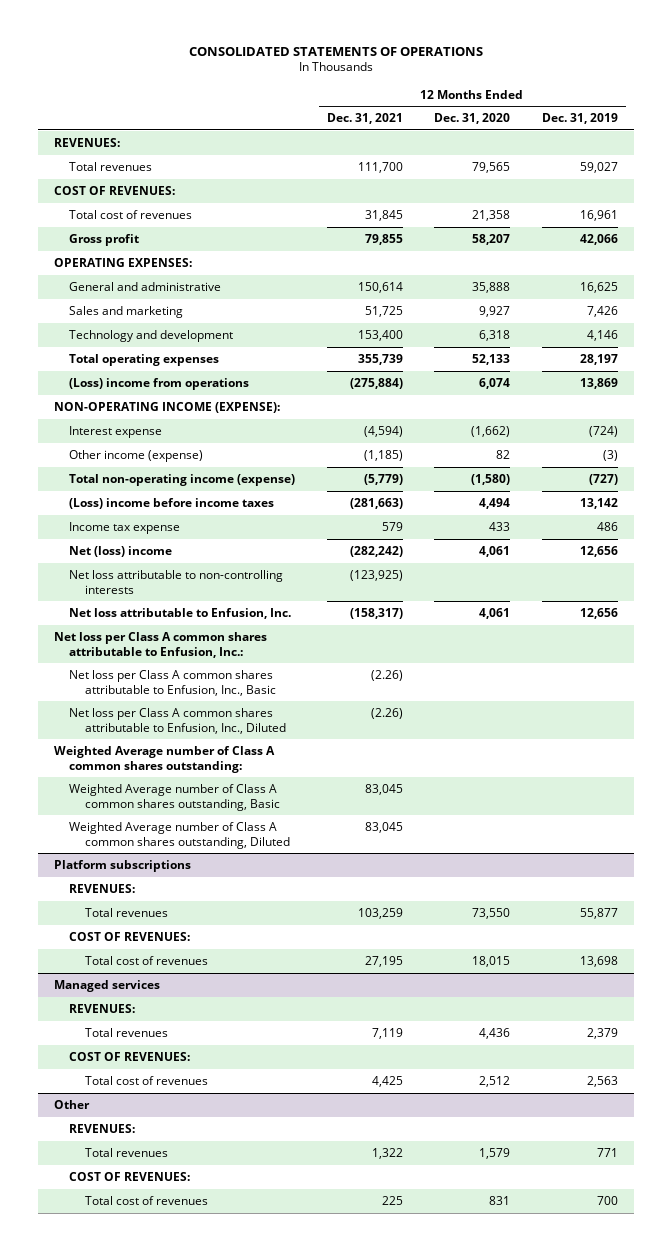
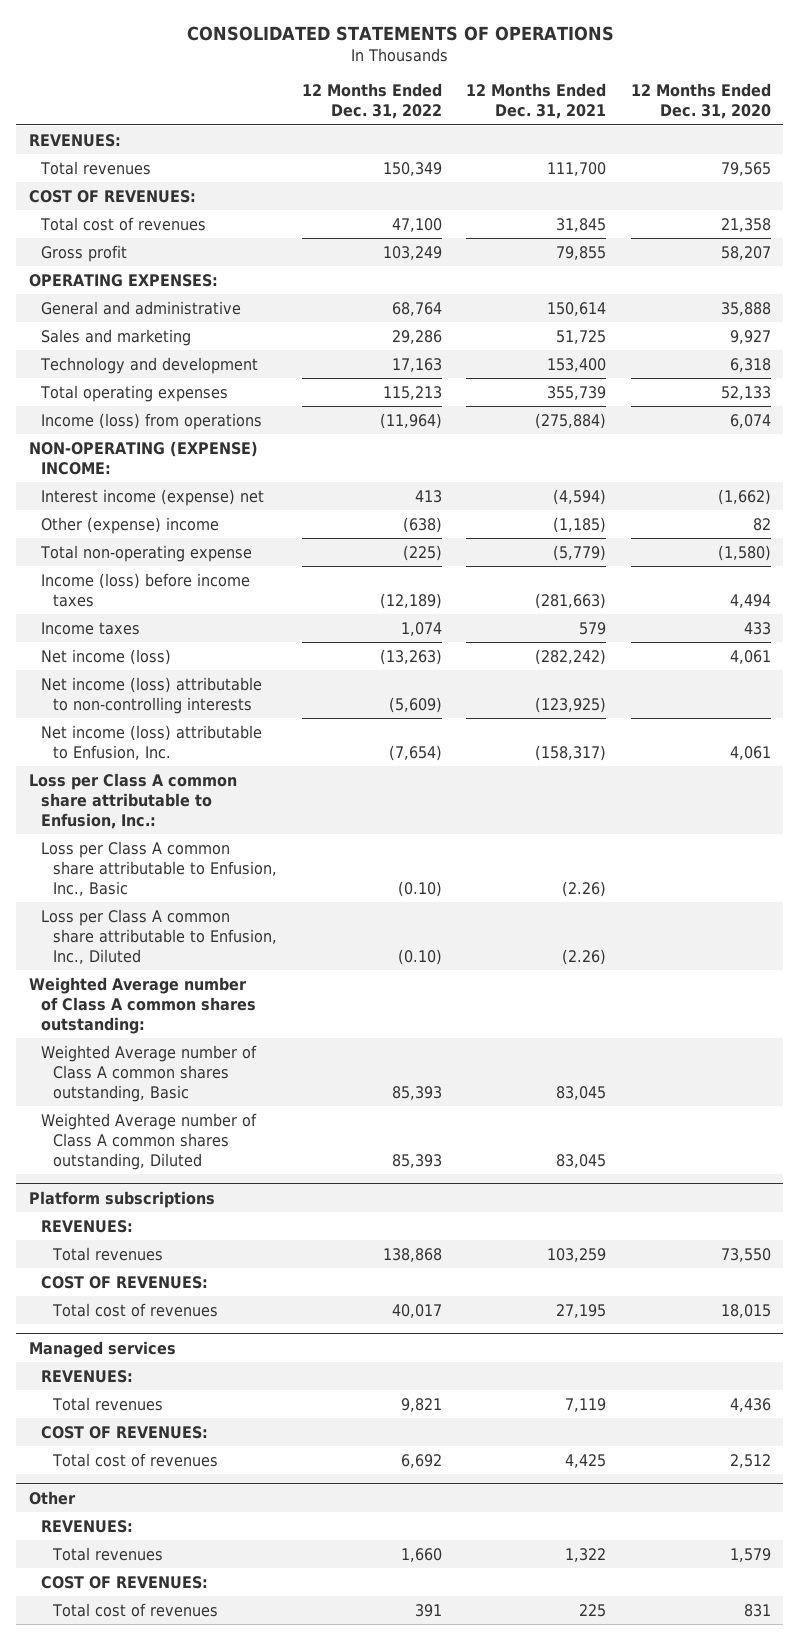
[541,113,618,125] Dec. 31, 2019 -> none
none -> [301,83,442,120] 12 Months Ended Dec. 31, 2022
[69,377,250,390] (Loss) income from operations -> [40,412,262,430] Income (loss) from operations
[53,401,280,413] NON-OPERATING INCOME (EXPENSE): -> [28,440,258,475] NON-OPERATING (EXPENSE) INCOME:
[69,425,163,438] Interest expense -> [40,488,264,506] Interest income (expense) net
[69,449,204,462] Other income (expense) -> [40,516,219,534] Other (expense) income
[69,473,296,486] Total non-operating income (expense) -> [39,544,252,562] Total non-operating expense
[69,497,275,509] (Loss) income before income taxes -> [40,572,250,607] Income (loss) before income taxes
[69,521,181,534] Income tax expense -> [40,621,140,635] Income taxes
[69,545,173,557] Net (loss) income -> [40,648,171,665] Net income (loss)
[69,569,284,594] Net loss attributable to non-controlling interests -> [40,676,262,714] Net income (loss) attributable to non-controlling interests
[69,607,292,619] Net loss attributable to Enfusion, Inc. -> [40,724,262,760] Net income (loss) attributable to Enfusion, Inc.
[53,631,267,658] Net loss per Class A common shares attributable to Enfusion, Inc.: -> [28,772,237,829] Loss per Class A common share attributable to Enfusion, Inc.:
[69,669,276,696] Net loss per Class A common shares attributable to Enfusion, Inc., Basic -> [40,840,278,896] Loss per Class A common share attributable to Enfusion, Inc., Basic
[69,707,286,734] Net loss per Class A common shares attributable to Enfusion, Inc., Diluted -> [40,908,278,964] Loss per Class A common share attributable to Enfusion, Inc., Diluted

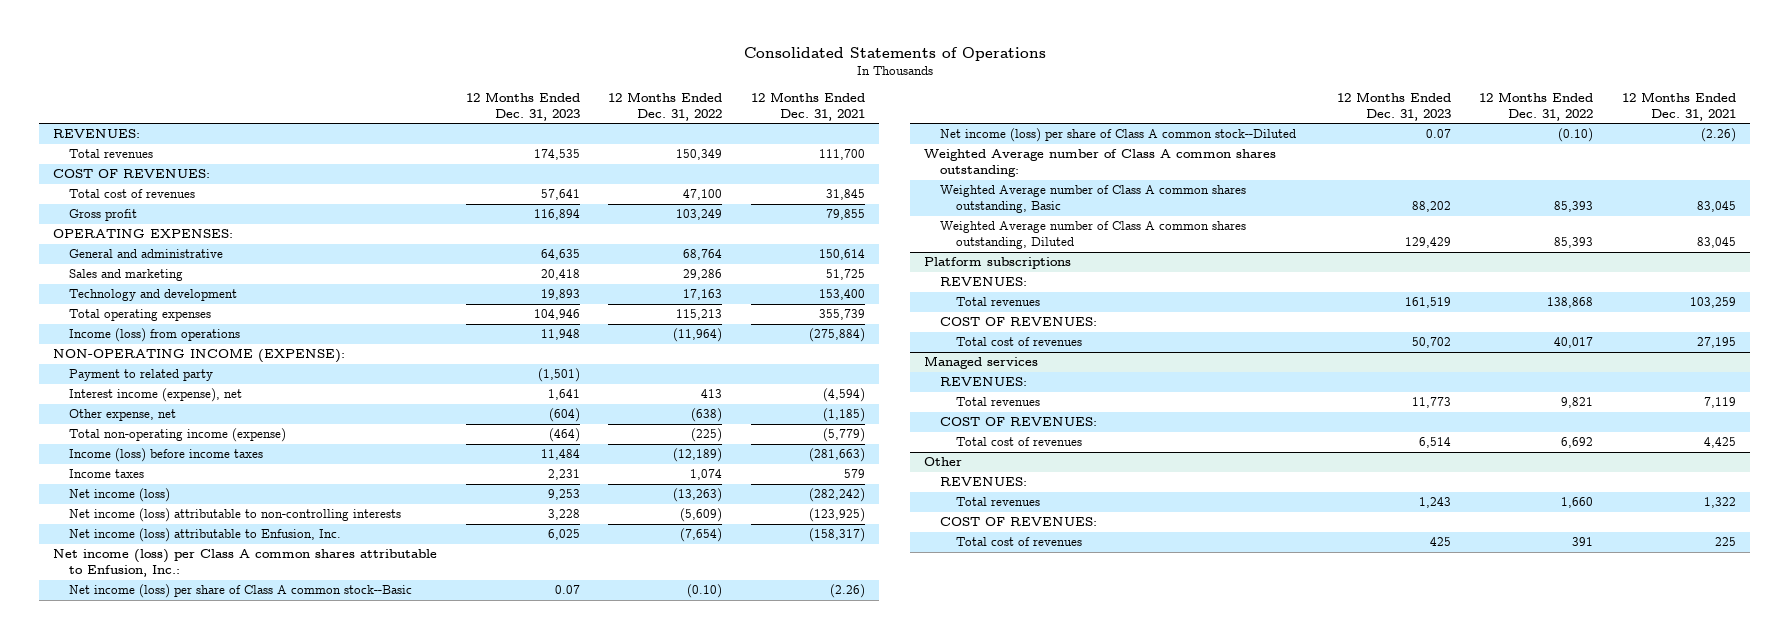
[186,26,614,42] CONSOLIDATED STATEMENTS OF OPERATIONS -> [743,47,1046,62] Consolidated Statements of Operations
[631,83,772,120] 12 Months Ended Dec. 31, 2020 -> none
none -> [465,91,580,121] 12 Months Ended Dec. 31, 2023
[28,440,258,475] NON-OPERATING (EXPENSE) INCOME: -> [53,348,346,364] NON-OPERATING INCOME (EXPENSE):
none -> [69,369,214,382] Payment to related party
[40,488,264,506] Interest income (expense) net -> [69,388,243,403] Interest income (expense), net
[40,516,219,534] Other (expense) income -> [69,409,177,422] Other expense, net
[39,544,252,562] Total non-operating expense -> [69,428,287,443] Total non-operating income (expense)
[28,772,237,829] Loss per Class A common share attributable to Enfusion, Inc.: -> [53,549,438,578] Net income (loss) per Class A common shares attributable to Enfusion, Inc.:
[40,840,278,896] Loss per Class A common share attributable to Enfusion, Inc., Basic -> [69,584,413,599] Net income (loss) per share of Class A common stock--Basic
[40,908,278,964] Loss per Class A common share attributable to Enfusion, Inc., Diluted -> [940,128,1297,143] Net income (loss) per share of Class A common stock--Diluted

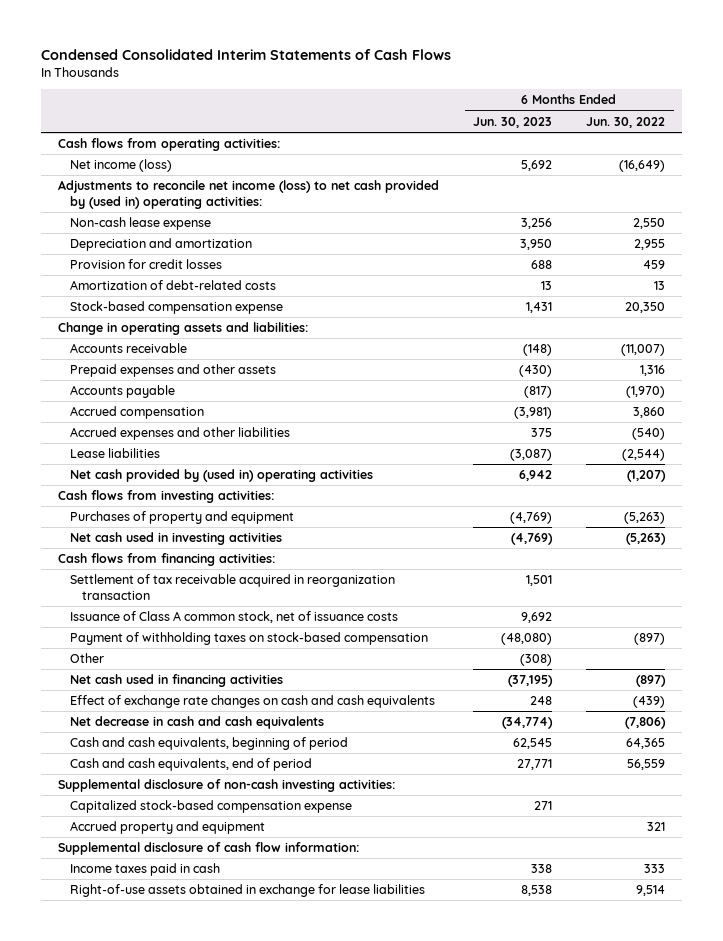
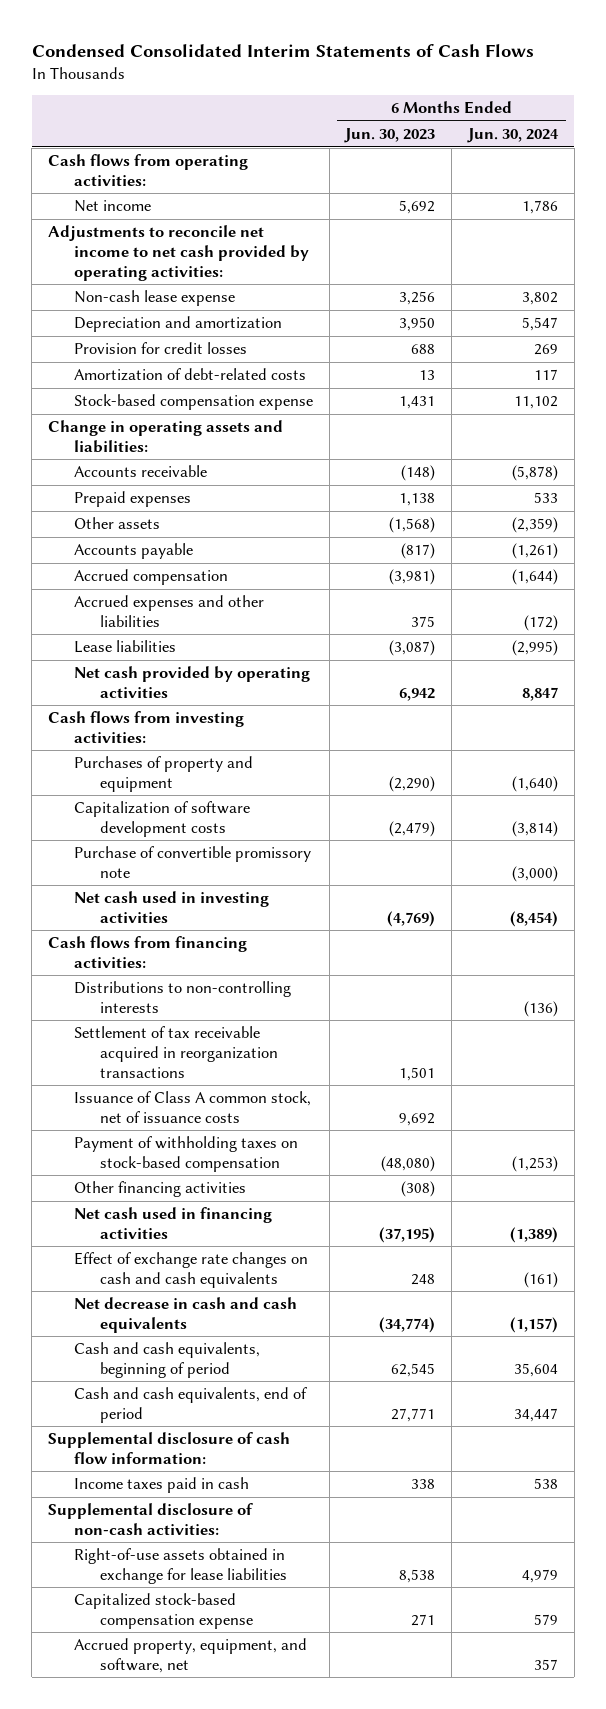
[586,116,666,128] Jun. 30, 2022 -> none
none -> [466,128,559,144] Jun. 30, 2024
[70,159,173,173] Net income (loss) -> [74,200,152,213] Net income
[57,180,439,210] Adjustments to reconcile net income (loss) to net cash provided by (used in) operating activities: -> [48,225,310,281] Adjustments to reconcile net income to net cash provided by operating activities:
[70,364,277,378] Prepaid expenses and other assets -> none
none -> [74,491,192,508] Prepaid expenses
none -> [74,517,161,530] Other assets
[70,469,374,483] Net cash provided by (used in) operating activities -> [74,666,311,698] Net cash provided by operating activities
[510,512,553,525] (4,769) -> [389,775,436,792] (2,290)
none -> [74,801,251,837] Capitalization of software development costs
none -> [74,846,312,878] Purchase of convertible promissory note
none -> [74,981,292,1013] Distributions to non-controlling interests
[70,574,396,601] Settlement of tax receivable acquired in reorganization transaction -> [74,1026,278,1078] Settlement of tax receivable acquired in reorganization transactions
[70,653,105,664] Other -> [74,1181,247,1198] Other financing activities
[57,779,395,793] Supplemental disclosure of non-cash investing activities: -> none
[70,821,266,835] Accrued property and equipment -> none
none -> [48,1503,254,1535] Supplemental disclosure of non-cash activities:
[70,800,353,814] Capitalized stock-based compensation expense -> [74,1593,253,1629] Capitalized stock-based compensation expense
none -> [74,1638,308,1673] Accrued property, equipment, and software, net

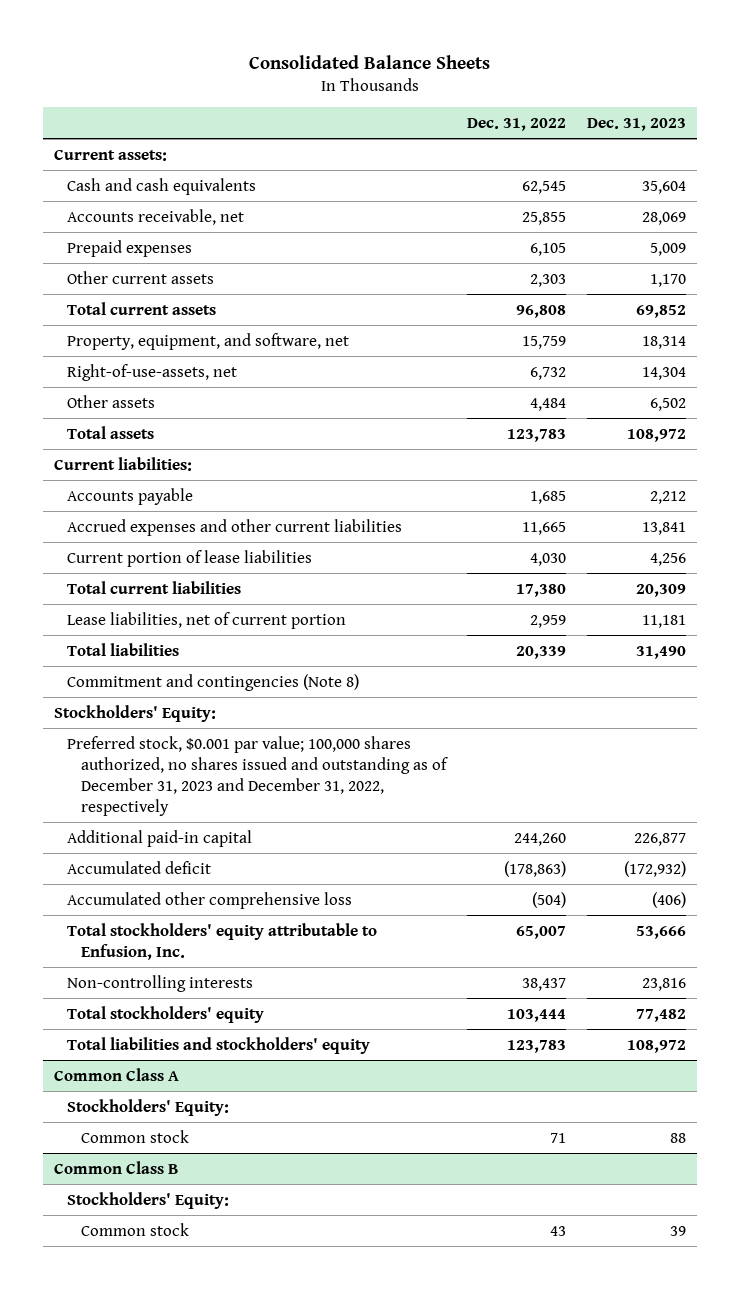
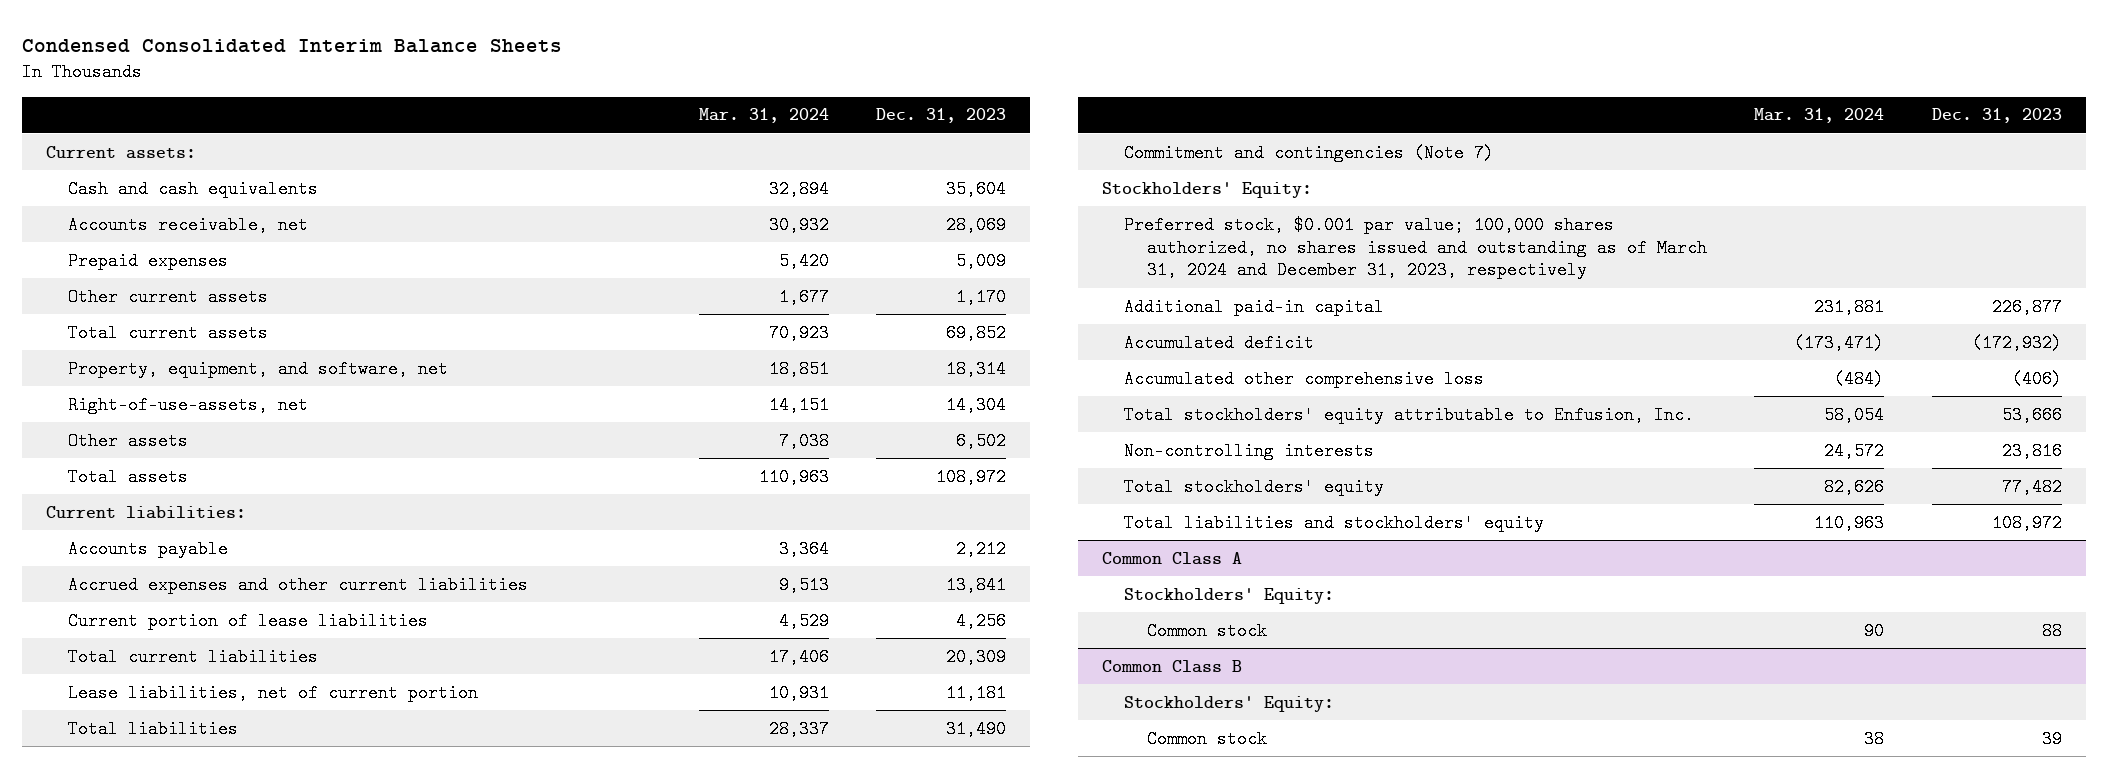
[249,54,491,69] Consolidated Balance Sheets -> [22,38,563,53] Condensed Consolidated Interim Balance Sheets
[467,117,567,131] Dec. 31, 2022 -> none
none -> [698,108,829,124] Mar. 31, 2024
[67,673,360,691] Commitment and contingencies (Note 8) -> [1124,143,1495,162] Commitment and contingencies (Note 7)
[67,735,448,816] Preferred stock, $0.001 par value; 100,000 shares authorized, no shares issued and outstanding as of December 31, 2023 and December 31, 2022, respectively -> [1124,215,1707,280] Preferred stock, $0.001 par value; 100,000 shares authorized, no shares issued and outstanding as of March 31, 2024 and December 31, 2023, respectively

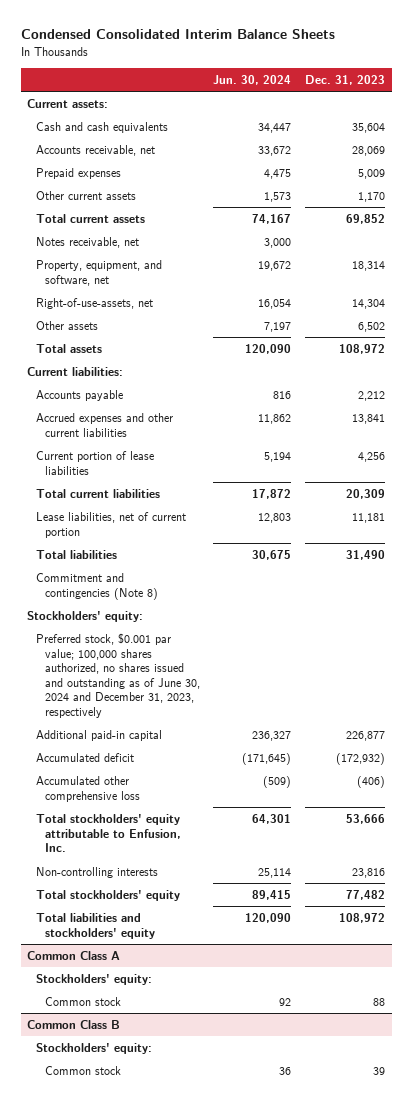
[698,108,829,124] Mar. 31, 2024 -> none
none -> [213,74,292,85] Jun. 30, 2024
none -> [35,236,139,248] Notes receivable, net
[1124,143,1495,162] Commitment and contingencies (Note 7) -> [35,572,158,600] Commitment and contingencies (Note 8)
[1101,181,1312,198] Stockholders' Equity: -> [27,610,144,622] Stockholders' equity:
[1124,215,1707,280] Preferred stock, $0.001 par value; 100,000 shares authorized, no shares issued and outstanding as of March 31, 2024 and December 31, 2023, respectively -> [35,632,200,719] Preferred stock, $0.001 par value; 100,000 shares authorized, no shares issued and outstanding as of June 30, 2024 and December 31, 2023, respectively
[1124,587,1335,604] Stockholders' Equity: -> [35,973,152,985] Stockholders' equity:
[1124,695,1335,712] Stockholders' Equity: -> [35,1042,152,1054] Stockholders' equity:

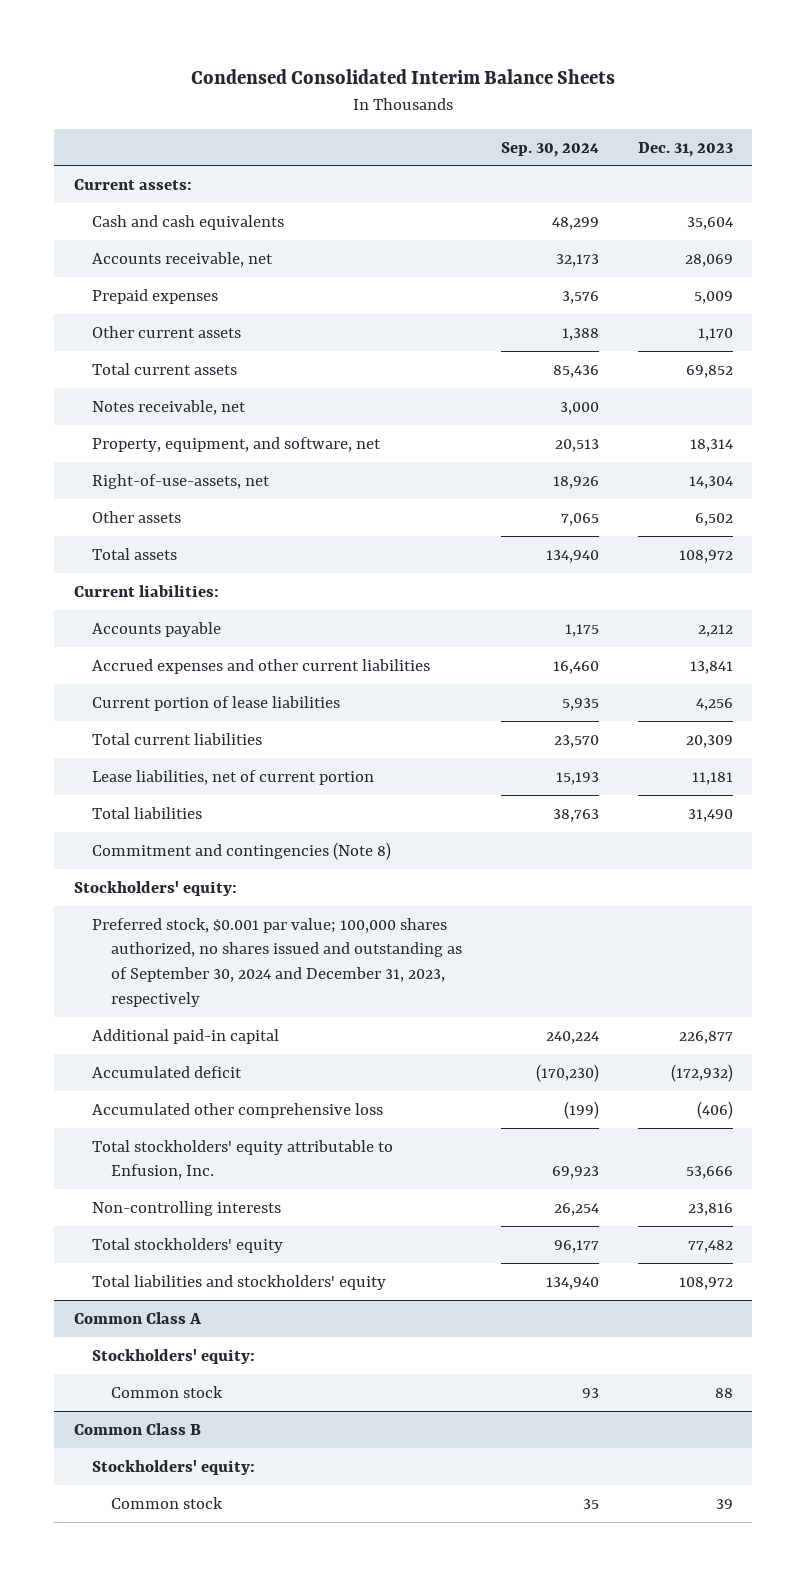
[213,74,292,85] Jun. 30, 2024 -> none
none -> [500,141,599,157] Sep. 30, 2024
[35,632,200,719] Preferred stock, $0.001 par value; 100,000 shares authorized, no shares issued and outstanding as of June 30, 2024 and December 31, 2023, respectively -> [92,917,463,1007] Preferred stock, $0.001 par value; 100,000 shares authorized, no shares issued and outstanding as of September 30, 2024 and December 31, 2023, respectively

